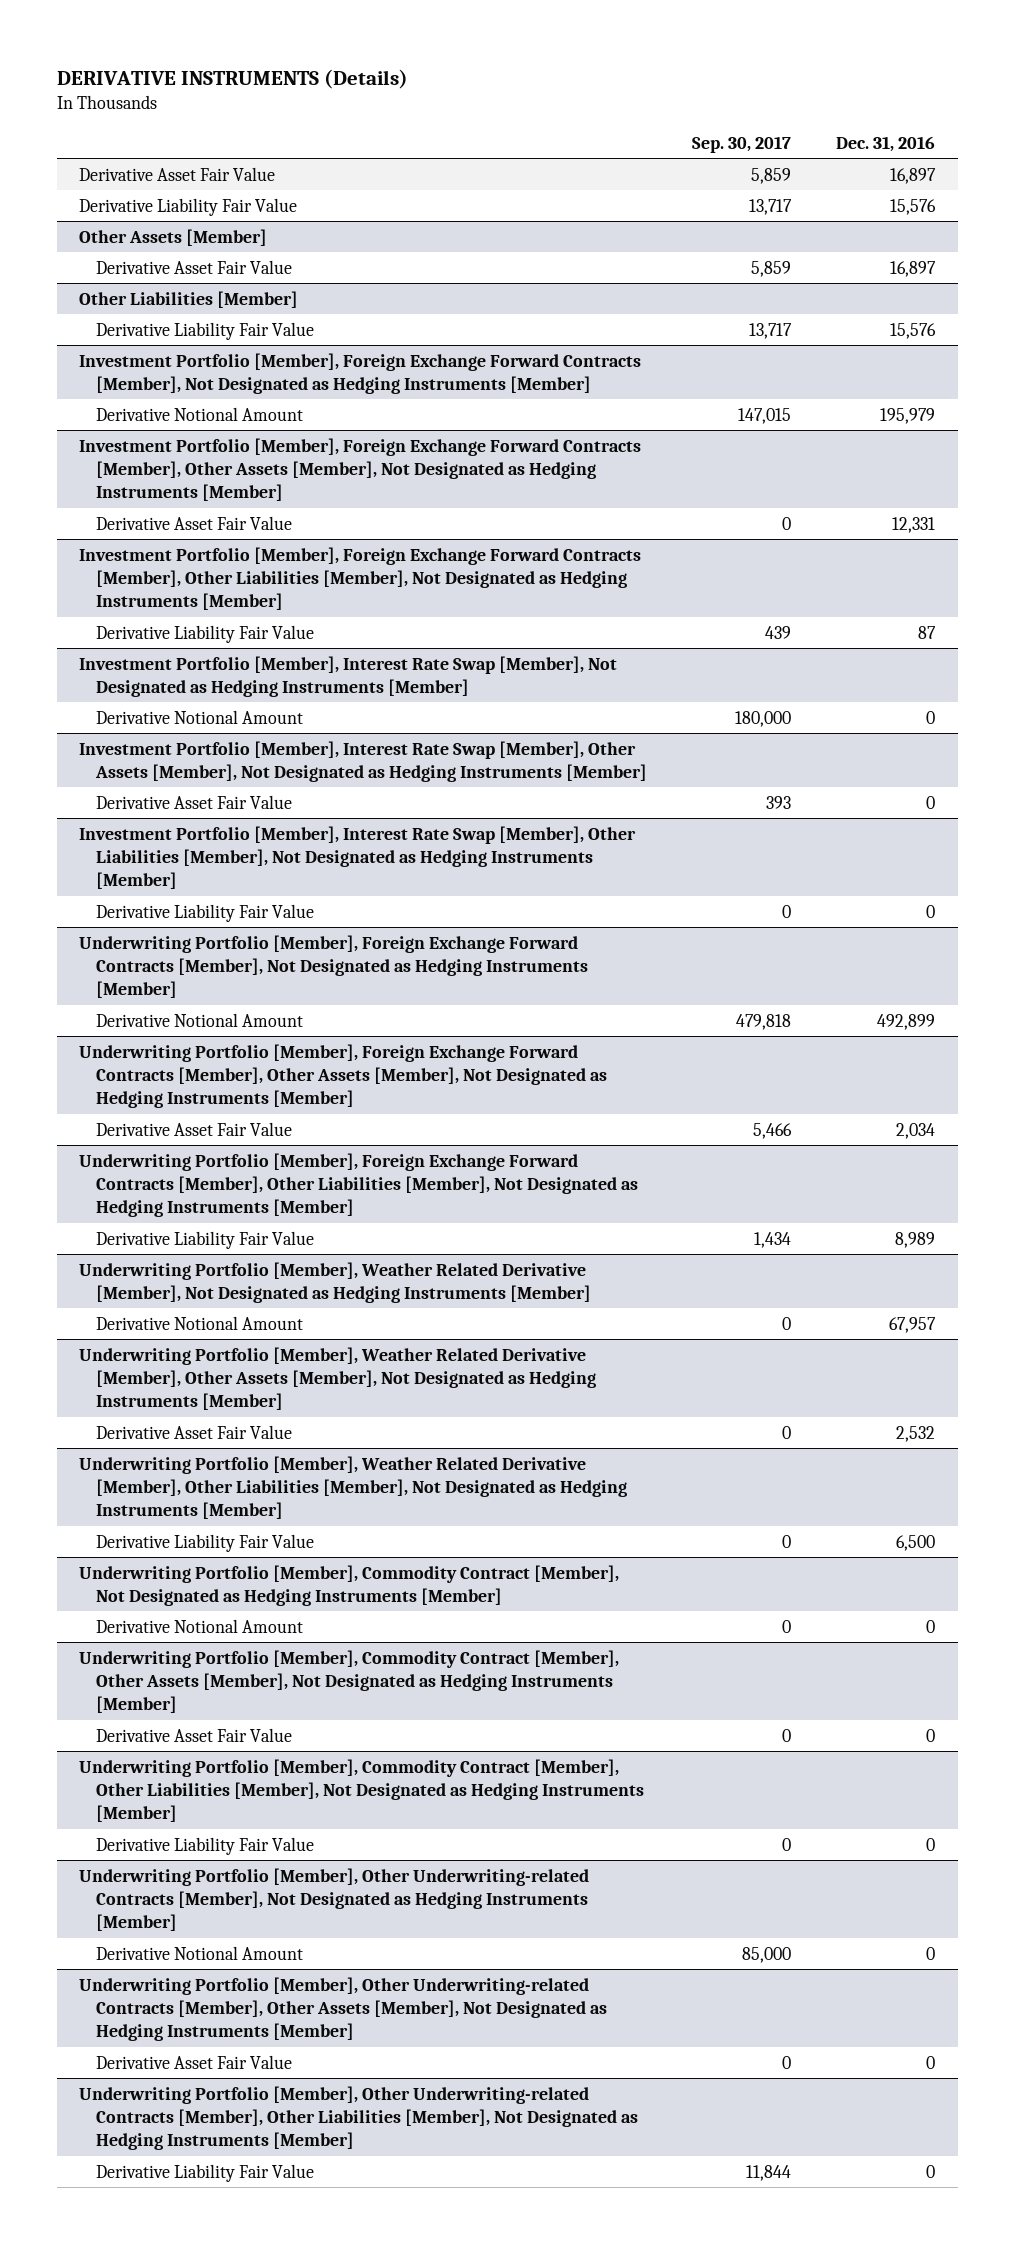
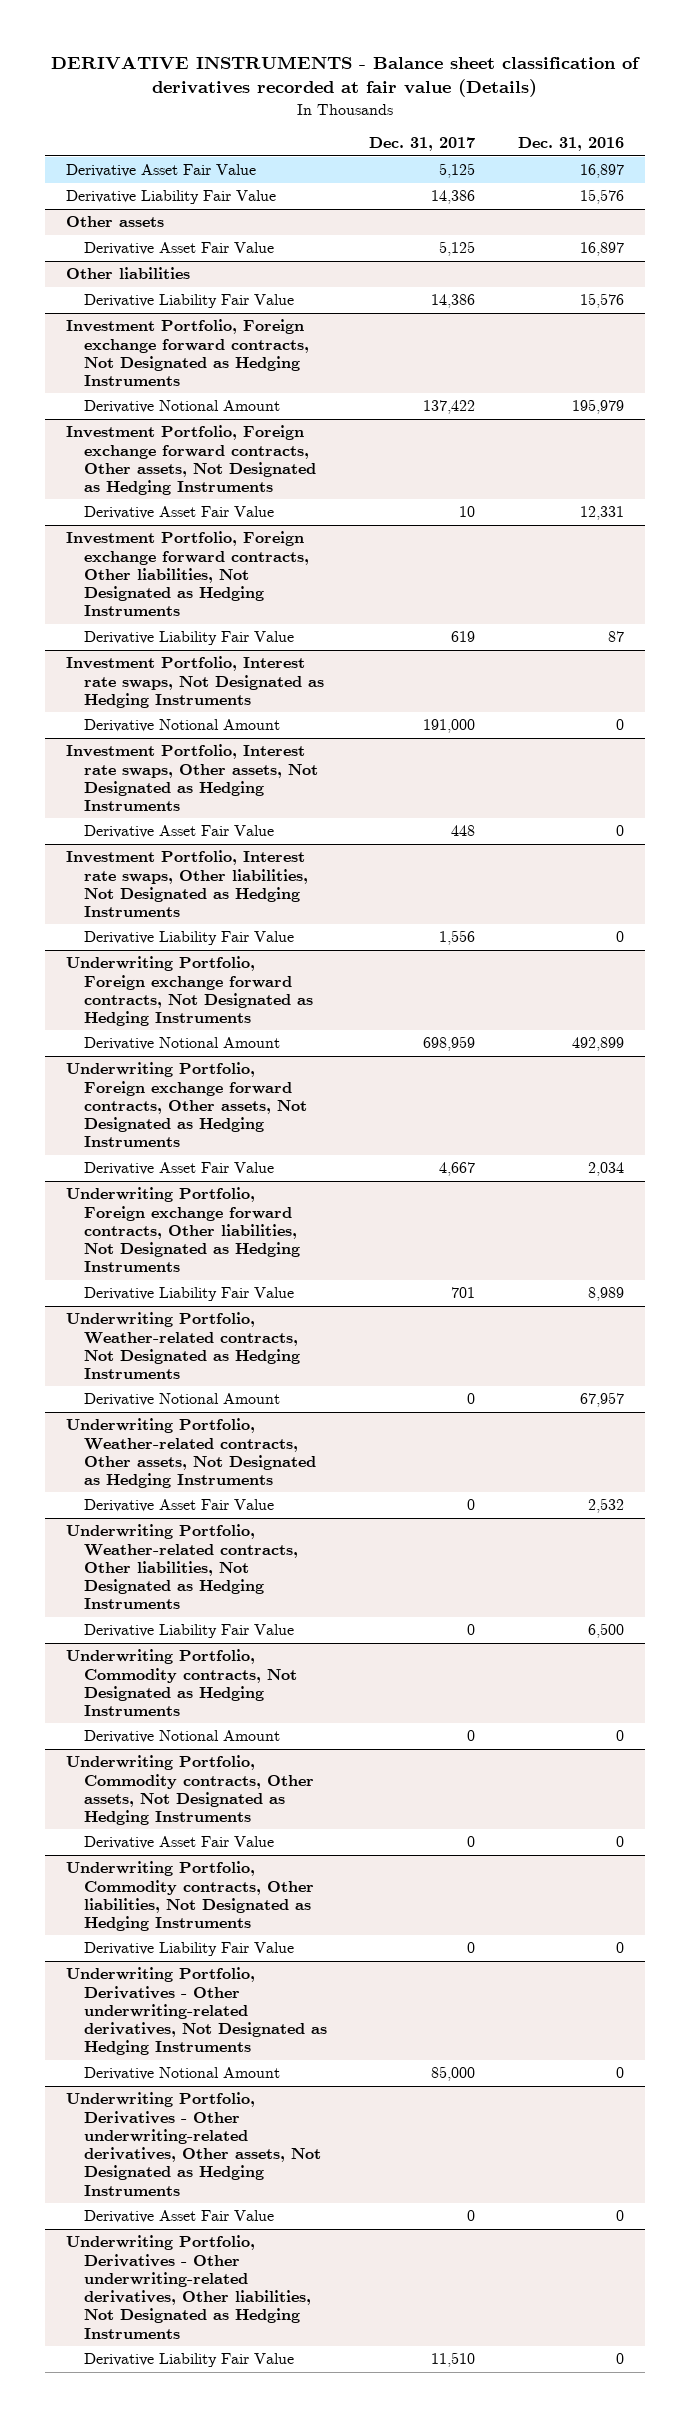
[56,68,408,89] DERIVATIVE INSTRUMENTS (Details) -> [50,56,640,98] DERIVATIVE INSTRUMENTS - Balance sheet classification of derivatives recorded at fair value (Details)
[692,135,792,153] Sep. 30, 2017 -> none
none -> [369,137,476,152] Dec. 31, 2017
[79,228,268,246] Other Assets [Member] -> [65,216,164,228] Other assets
[79,290,299,308] Other Liabilities [Member] -> [65,267,190,280] Other liabilities
[79,352,642,394] Investment Portfolio [Member], Foreign Exchange Forward Contracts [Member], Not Designated as Hedging Instruments [Member] -> [65,319,310,387] Investment Portfolio, Foreign exchange forward contracts, Not Designated as Hedging Instruments
[79,437,642,502] Investment Portfolio [Member], Foreign Exchange Forward Contracts [Member], Other Assets [Member], Not Designated as Hedging Instruments [Member] -> [65,425,317,496] Investment Portfolio, Foreign exchange forward contracts, Other assets, Not Designated as Hedging Instruments
[79,546,642,611] Investment Portfolio [Member], Foreign Exchange Forward Contracts [Member], Other Liabilities [Member], Not Designated as Hedging Instruments [Member] -> [65,531,310,617] Investment Portfolio, Foreign exchange forward contracts, Other liabilities, Not Designated as Hedging Instruments
[79,655,618,697] Investment Portfolio [Member], Interest Rate Swap [Member], Not Designated as Hedging Instruments [Member] -> [65,656,325,708] Investment Portfolio, Interest rate swaps, Not Designated as Hedging Instruments
[79,740,648,782] Investment Portfolio [Member], Interest Rate Swap [Member], Other Assets [Member], Not Designated as Hedging Instruments [Member] -> [65,744,319,812] Investment Portfolio, Interest rate swaps, Other assets, Not Designated as Hedging Instruments
[79,825,637,890] Investment Portfolio [Member], Interest Rate Swap [Member], Other Liabilities [Member], Not Designated as Hedging Instruments [Member] -> [65,850,309,918] Investment Portfolio, Interest rate swaps, Other liabilities, Not Designated as Hedging Instruments
[79,934,589,999] Underwriting Portfolio [Member], Foreign Exchange Forward Contracts [Member], Not Designated as Hedging Instruments [Member] -> [65,956,314,1027] Underwriting Portfolio, Foreign exchange forward contracts, Not Designated as Hedging Instruments
[79,1043,608,1109] Underwriting Portfolio [Member], Foreign Exchange Forward Contracts [Member], Other Assets [Member], Not Designated as Hedging Instruments [Member] -> [65,1062,308,1148] Underwriting Portfolio, Foreign exchange forward contracts, Other assets, Not Designated as Hedging Instruments
[79,1152,639,1218] Underwriting Portfolio [Member], Foreign Exchange Forward Contracts [Member], Other Liabilities [Member], Not Designated as Hedging Instruments [Member] -> [65,1187,301,1273] Underwriting Portfolio, Foreign exchange forward contracts, Other liabilities, Not Designated as Hedging Instruments
[79,1261,592,1303] Underwriting Portfolio [Member], Weather Related Derivative [Member], Not Designated as Hedging Instruments [Member] -> [65,1312,301,1380] Underwriting Portfolio, Weather-related contracts, Not Designated as Hedging Instruments
[79,1346,597,1411] Underwriting Portfolio [Member], Weather Related Derivative [Member], Other Assets [Member], Not Designated as Hedging Instruments [Member] -> [65,1418,317,1489] Underwriting Portfolio, Weather-related contracts, Other assets, Not Designated as Hedging Instruments
[79,1455,628,1520] Underwriting Portfolio [Member], Weather Related Derivative [Member], Other Liabilities [Member], Not Designated as Hedging Instruments [Member] -> [65,1524,299,1610] Underwriting Portfolio, Weather-related contracts, Other liabilities, Not Designated as Hedging Instruments
[79,1564,620,1606] Underwriting Portfolio [Member], Commodity Contract [Member], Not Designated as Hedging Instruments [Member] -> [65,1649,298,1717] Underwriting Portfolio, Commodity contracts, Not Designated as Hedging Instruments
[79,1649,620,1714] Underwriting Portfolio [Member], Commodity Contract [Member], Other Assets [Member], Not Designated as Hedging Instruments [Member] -> [65,1755,315,1826] Underwriting Portfolio, Commodity contracts, Other assets, Not Designated as Hedging Instruments
[79,1758,645,1823] Underwriting Portfolio [Member], Commodity Contract [Member], Other Liabilities [Member], Not Designated as Hedging Instruments [Member] -> [65,1861,315,1932] Underwriting Portfolio, Commodity contracts, Other liabilities, Not Designated as Hedging Instruments
[79,1867,590,1932] Underwriting Portfolio [Member], Other Underwriting-related Contracts [Member], Not Designated as Hedging Instruments [Member] -> [65,1967,328,2056] Underwriting Portfolio, Derivatives - Other underwriting-related derivatives, Not Designated as Hedging Instruments
[79,1976,608,2042] Underwriting Portfolio [Member], Other Underwriting-related Contracts [Member], Other Assets [Member], Not Designated as Hedging Instruments [Member] -> [65,2092,322,2196] Underwriting Portfolio, Derivatives - Other underwriting-related derivatives, Other assets, Not Designated as Hedging Instruments
[79,2085,639,2151] Underwriting Portfolio [Member], Other Underwriting-related Contracts [Member], Other Liabilities [Member], Not Designated as Hedging Instruments [Member] -> [65,2235,312,2339] Underwriting Portfolio, Derivatives - Other underwriting-related derivatives, Other liabilities, Not Designated as Hedging Instruments

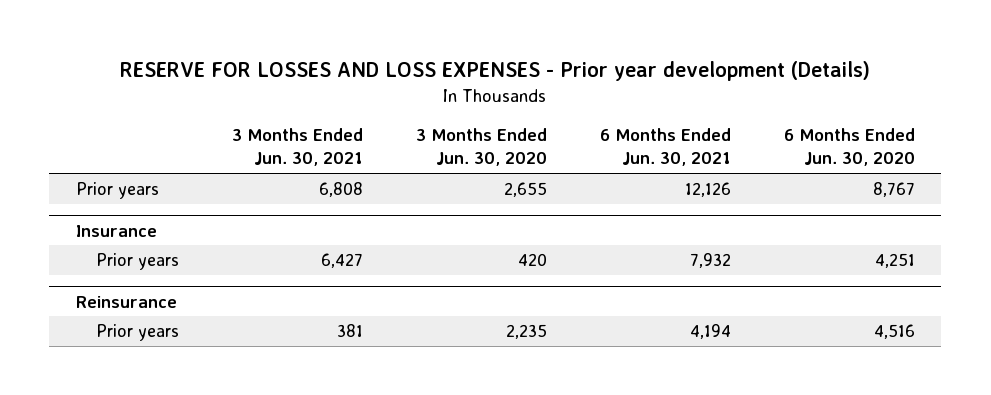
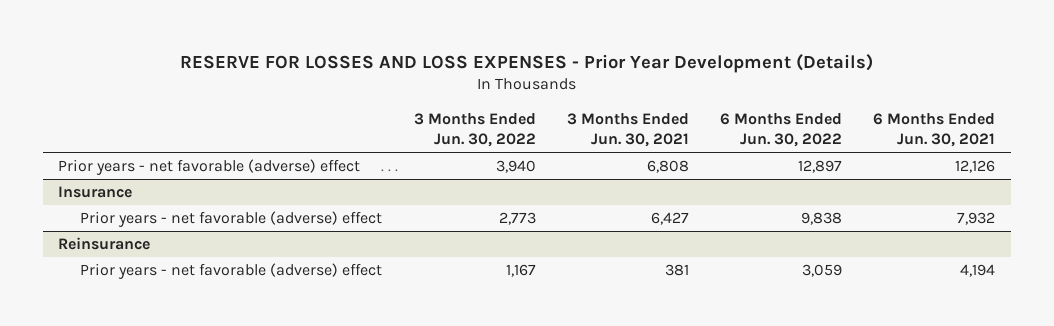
[120,61,871,82] RESERVE FOR LOSSES AND LOSS EXPENSES - Prior year development (Details) -> [179,53,873,73] RESERVE FOR LOSSES AND LOSS EXPENSES - Prior Year Development (Details)
[415,127,547,167] 3 Months Ended Jun. 30, 2020 -> none
[783,127,915,167] 6 Months Ended Jun. 30, 2020 -> none
none -> [413,112,536,148] 3 Months Ended Jun. 30, 2022
none -> [720,112,843,148] 6 Months Ended Jun. 30, 2022
[75,182,159,200] Prior years -> [58,159,361,176] Prior years - net favorable (adverse) effect
[95,253,179,271] Prior years -> [80,211,383,228] Prior years - net favorable (adverse) effect
[95,324,179,342] Prior years -> [80,263,383,280] Prior years - net favorable (adverse) effect

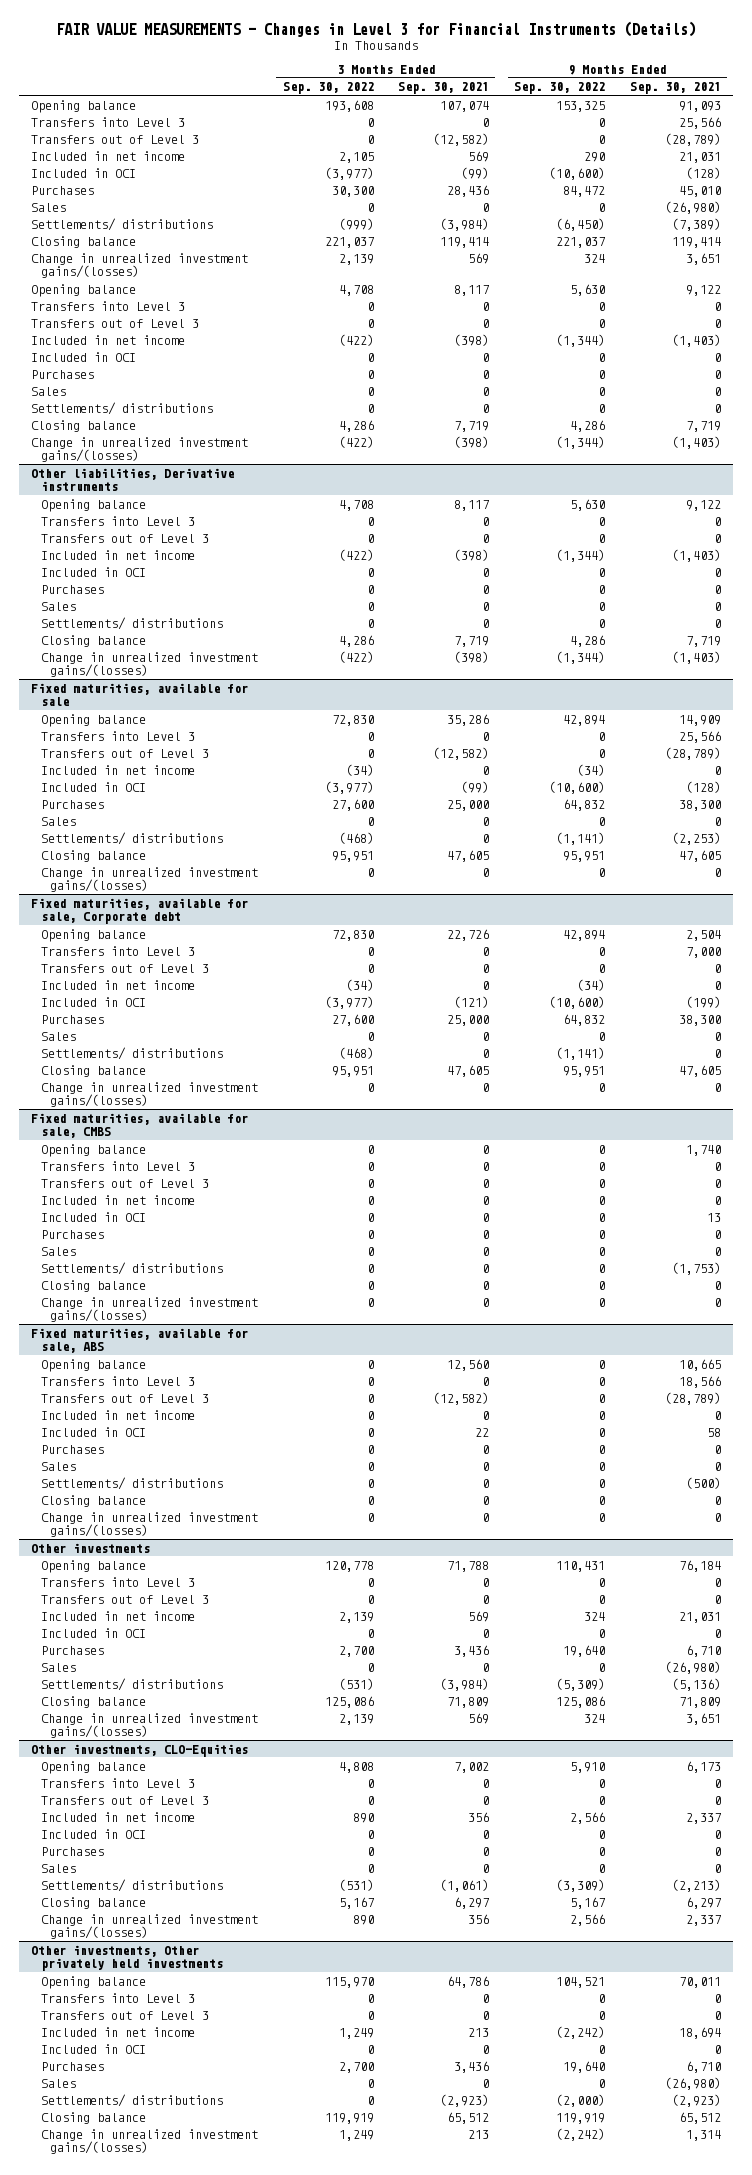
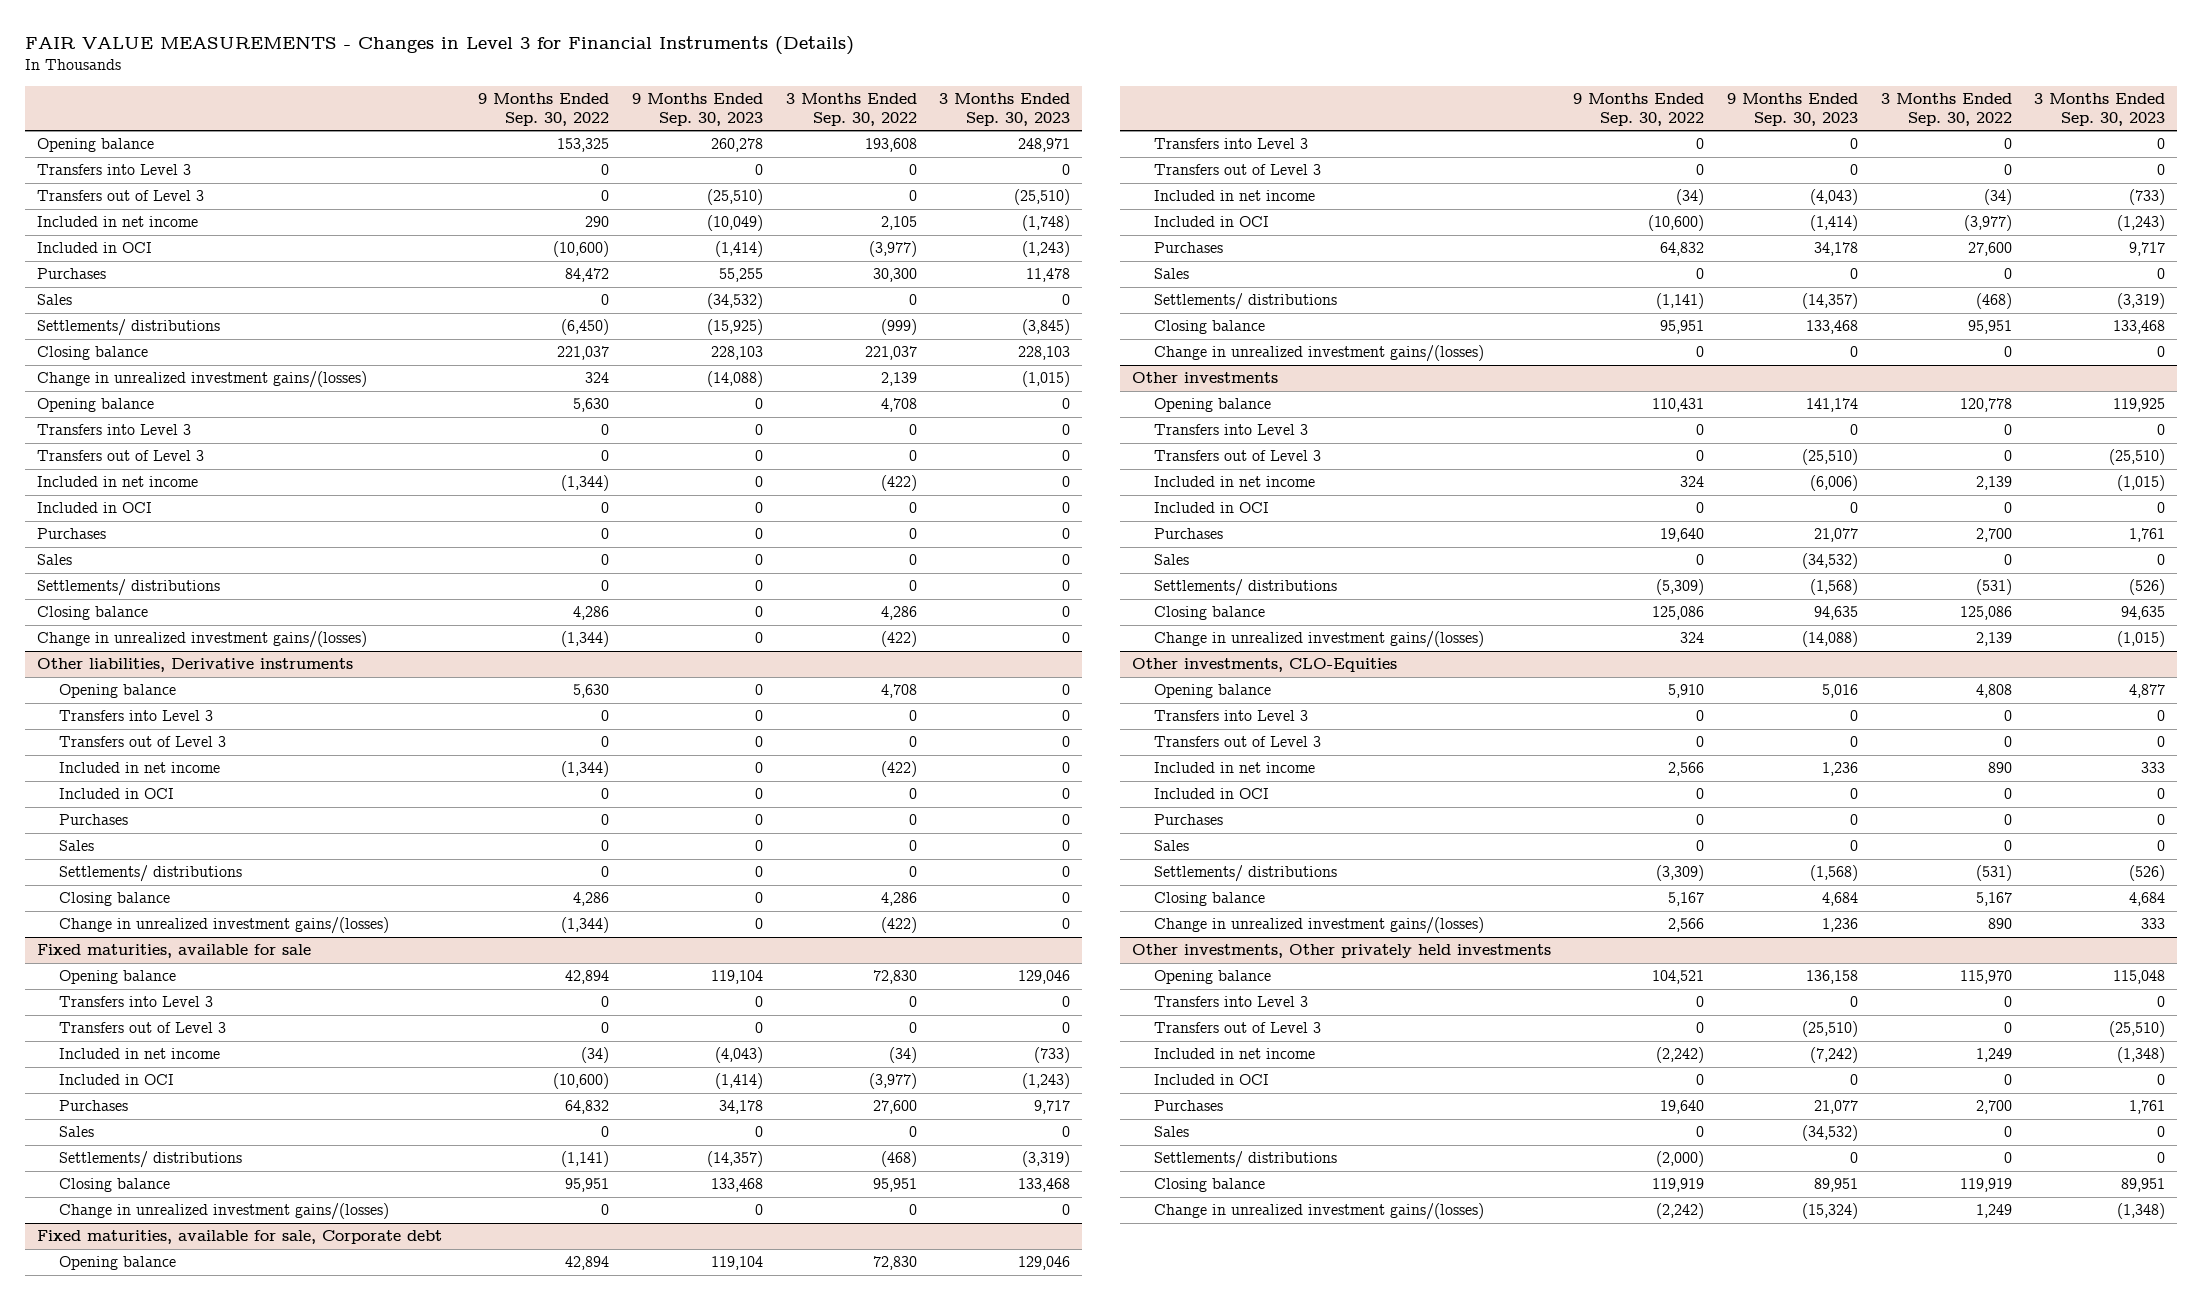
[398,82,490,95] Sep. 30, 2021 -> none
[629,82,721,95] Sep. 30, 2021 -> none
none -> [632,92,764,126] 9 Months Ended Sep. 30, 2023
none -> [939,92,1071,126] 3 Months Ended Sep. 30, 2023
[31,1112,249,1139] Fixed maturities, available for sale, CMBS -> none
[40,1143,146,1157] Opening balance -> none
[40,1160,195,1171] Transfers into Level 3 -> none
[40,1178,209,1188] Transfers out of Level 3 -> none
[40,1194,195,1205] Included in net income -> none
[40,1211,146,1222] Included in OCI -> none
[40,1229,104,1239] Purchases -> none
[40,1246,76,1256] Sales -> none
[40,1261,223,1275] Settlements/ distributions -> none
[40,1279,146,1292] Closing balance -> none
[40,1296,258,1323] Change in unrealized investment gains/(losses) -> none
[31,1327,249,1354] Fixed maturities, available for sale, ABS -> none
[40,1358,146,1372] Opening balance -> none
[40,1375,195,1386] Transfers into Level 3 -> none
[40,1393,209,1403] Transfers out of Level 3 -> none
[40,1409,195,1420] Included in net income -> none
[40,1426,146,1437] Included in OCI -> none
[40,1444,104,1454] Purchases -> none
[40,1461,76,1471] Sales -> none
[40,1476,223,1490] Settlements/ distributions -> none
[40,1494,146,1507] Closing balance -> none
[40,1511,258,1538] Change in unrealized investment gains/(losses) -> none

